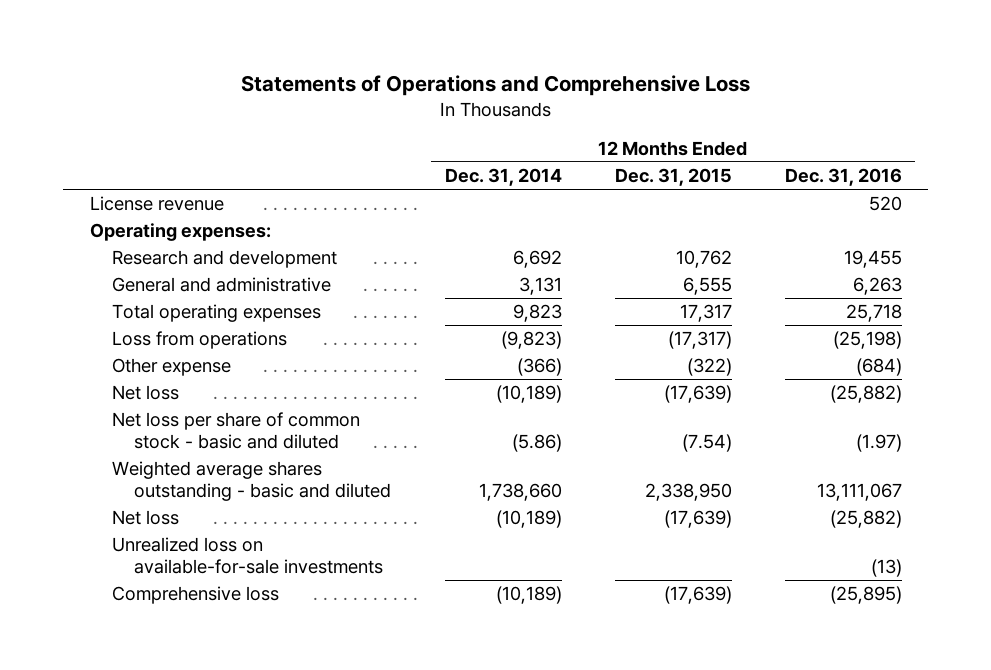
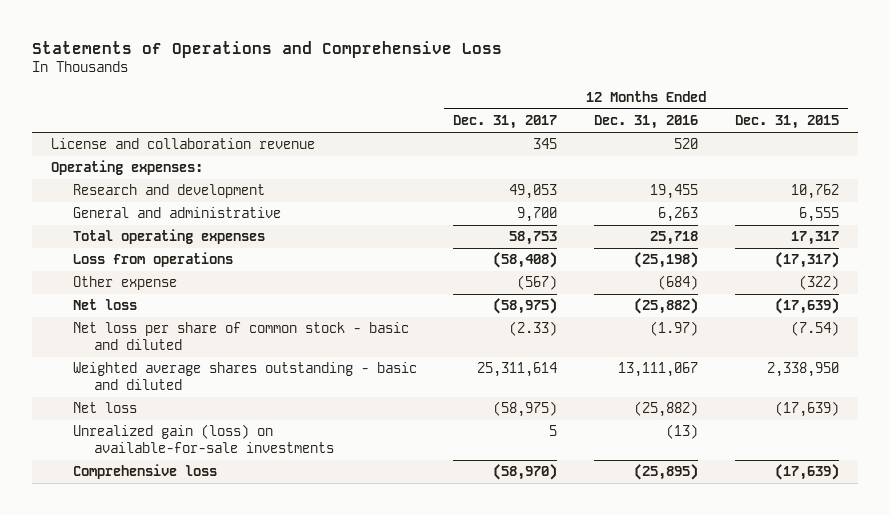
[444,168,562,187] Dec. 31, 2014 -> none
none -> [453,115,558,130] Dec. 31, 2017
[89,196,224,212] License revenue -> [50,138,315,150] License and collaboration revenue
[111,537,384,575] Unrealized loss on available-for-sale investments -> [72,424,335,453] Unrealized gain (loss) on available-for-sale investments

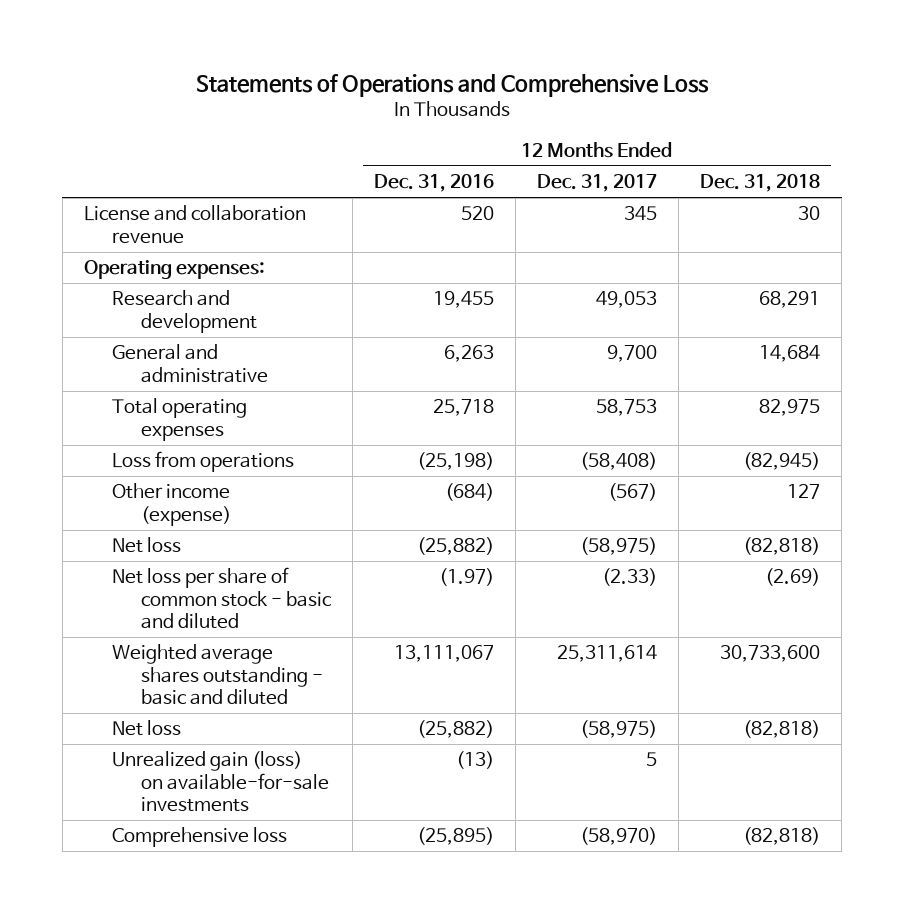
[735,115,840,130] Dec. 31, 2015 -> none
none -> [700,174,821,193] Dec. 31, 2018
[72,276,177,291] Other expense -> [112,483,231,526] Other income (expense)

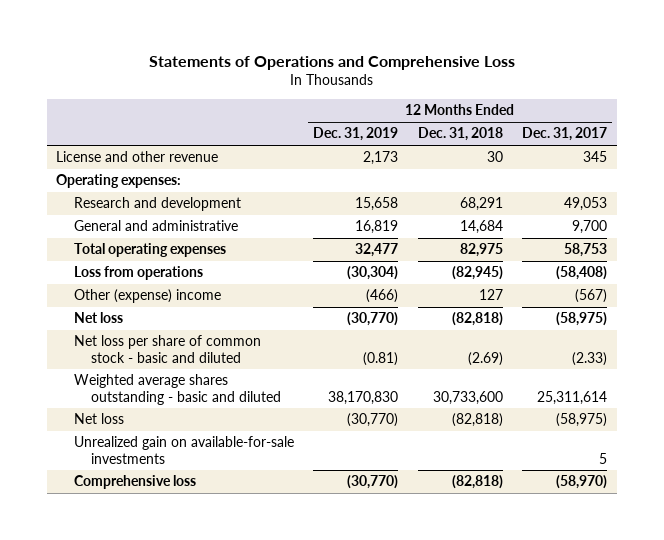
[374,174,495,193] Dec. 31, 2016 -> none
none -> [313,127,399,142] Dec. 31, 2019
[83,205,306,244] License and collaboration revenue -> [56,151,219,163] License and other revenue
[112,483,231,526] Other income (expense) -> [73,289,221,304] Other (expense) income
[112,751,329,812] Unrealized gain (loss) on available-for-sale investments -> [73,436,294,464] Unrealized gain on available-for-sale investments

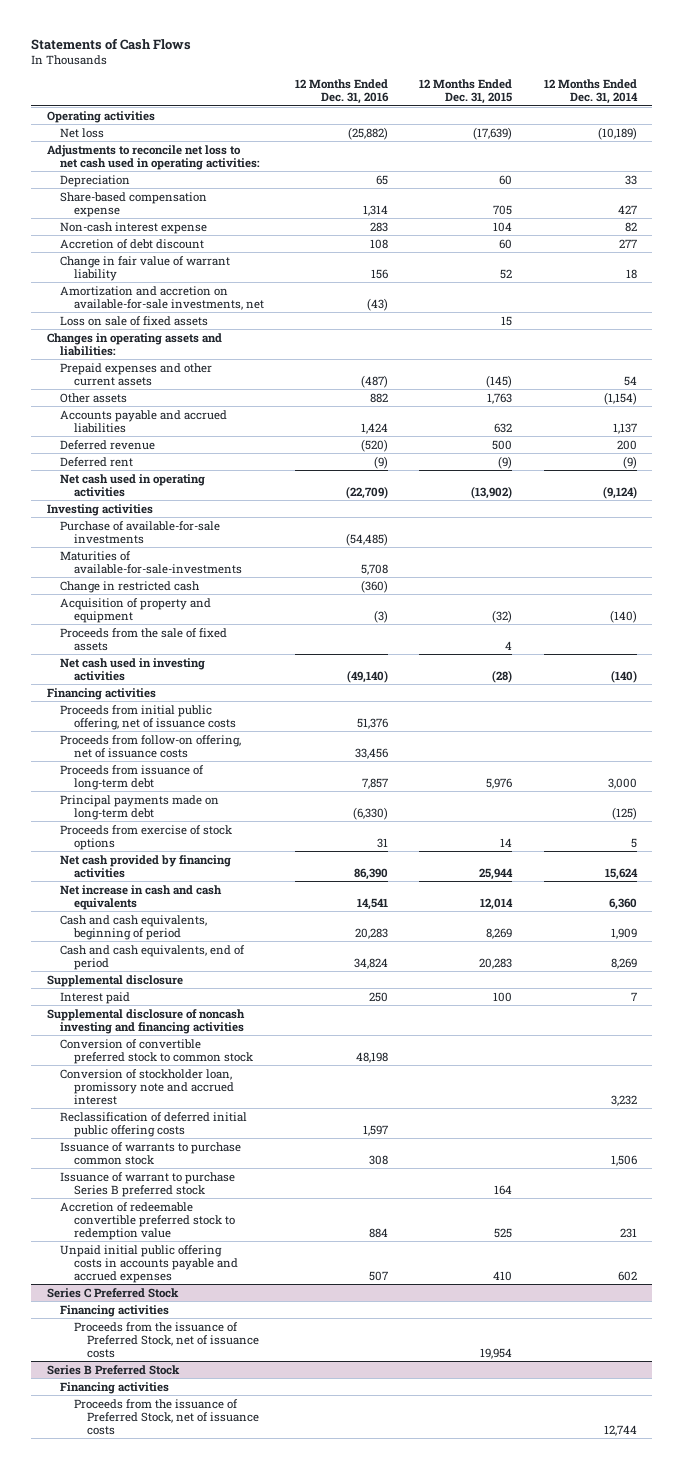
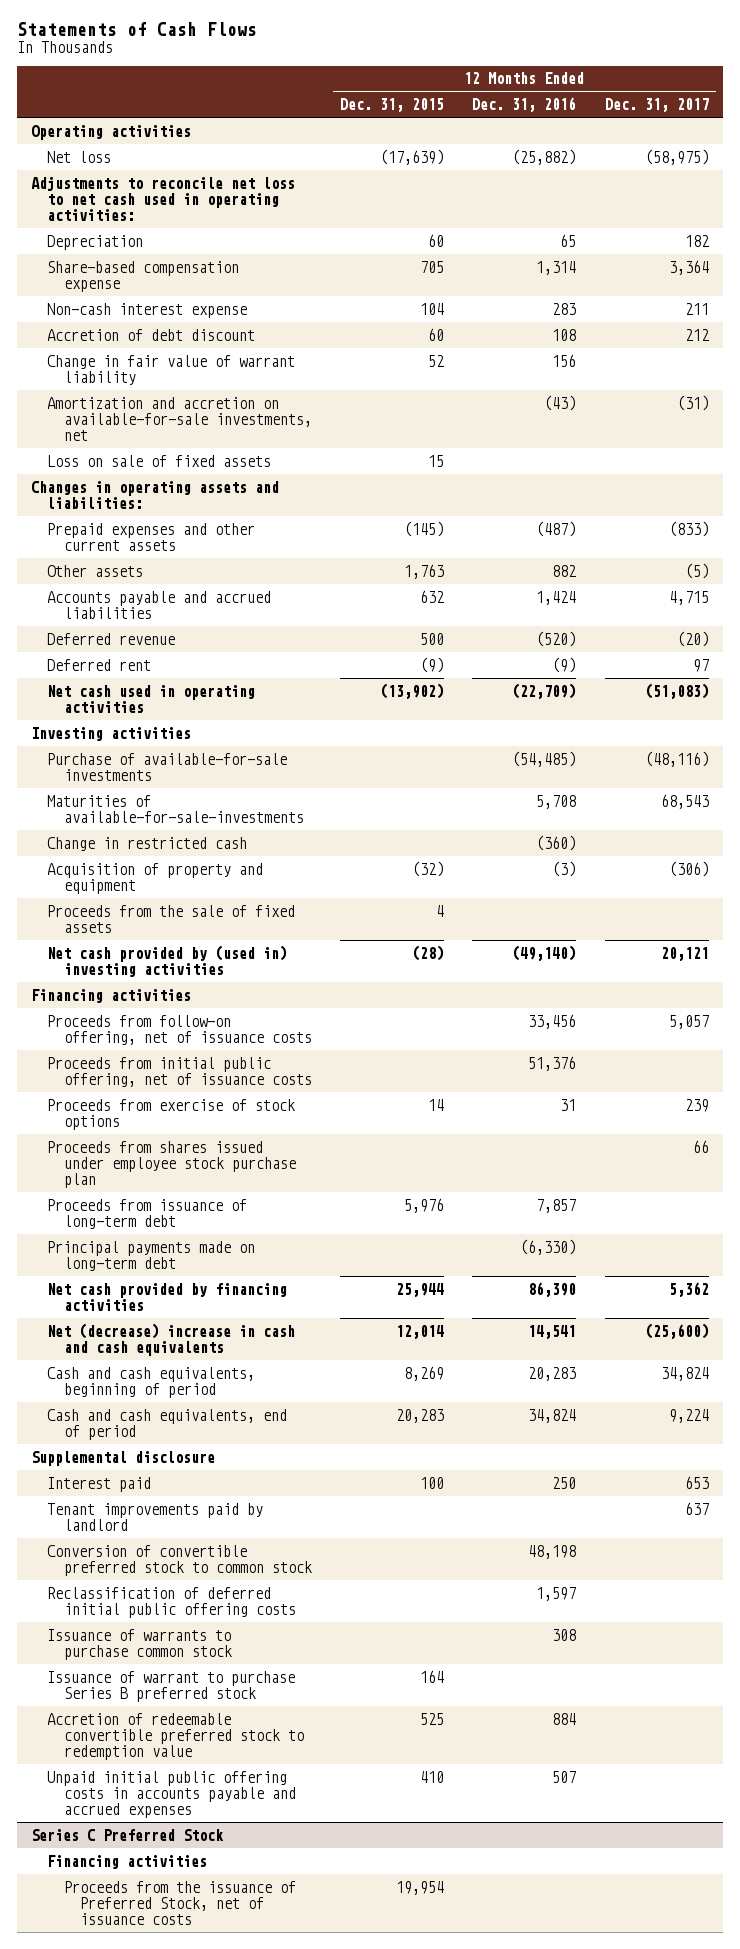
[543,79,638,105] 12 Months Ended Dec. 31, 2014 -> none
none -> [604,98,709,113] Dec. 31, 2017
[60,657,206,681] Net cash used in investing activities -> [47,944,288,977] Net cash provided by (used in) investing activities
[60,704,236,730] Proceeds from initial public offering, net of issuance costs -> [47,1056,312,1087] Proceeds from initial public offering, net of issuance costs
[60,824,233,850] Proceeds from exercise of stock options -> [47,1098,296,1130] Proceeds from exercise of stock options
none -> [47,1140,296,1188] Proceeds from shares issued under employee stock purchase plan
[60,884,223,910] Net increase in cash and cash equivalents -> [47,1322,296,1356] Net (decrease) increase in cash and cash equivalents
[47,1008,246,1034] Supplemental disclosure of noncash investing and financing activities -> none
none -> [47,1502,264,1531] Tenant improvements paid by landlord
[60,1068,234,1105] Conversion of stockholder loan, promissory note and accrued interest -> none
[47,1364,181,1375] Series B Preferred Stock -> none
[60,1381,170,1394] Financing activities -> none
[73,1398,259,1435] Proceeds from the issuance of Preferred Stock, net of issuance costs -> none

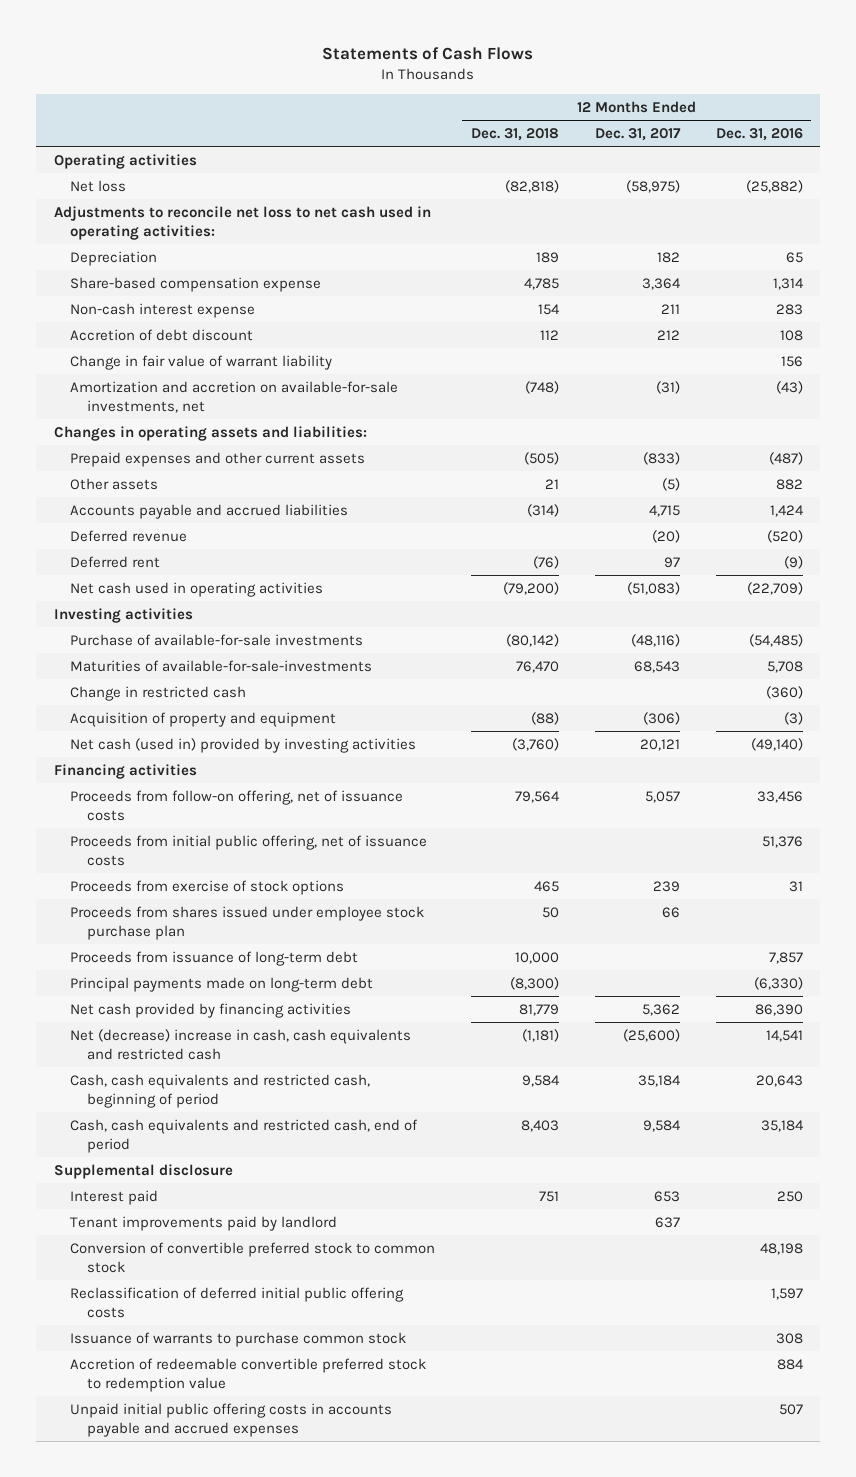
[339,98,444,113] Dec. 31, 2015 -> none
none -> [470,128,559,142] Dec. 31, 2018
[47,454,272,467] Loss on sale of fixed assets -> none
[47,904,296,933] Proceeds from the sale of fixed assets -> none
[47,944,288,977] Net cash provided by (used in) investing activities -> [70,737,417,753] Net cash (used in) provided by investing activities
[47,1322,296,1356] Net (decrease) increase in cash and cash equivalents -> [70,1028,412,1060] Net (decrease) increase in cash, cash equivalents and restricted cash
[47,1366,256,1398] Cash and cash equivalents, beginning of period -> [70,1073,371,1108] Cash, cash equivalents and restricted cash, beginning of period
[528,1366,577,1381] 20,283 -> [755,1074,803,1087] 20,643
[660,1366,709,1381] 34,824 -> [637,1074,681,1087] 35,184
[47,1408,288,1440] Cash and cash equivalents, end of period -> [70,1118,419,1153] Cash, cash equivalents and restricted cash, end of period
[528,1408,577,1423] 34,824 -> [760,1119,804,1132] 35,184
[668,1408,709,1423] 9,224 -> [642,1119,681,1132] 9,584
[47,1670,296,1702] Issuance of warrant to purchase Series B preferred stock -> none
[30,1828,224,1841] Series C Preferred Stock -> none
[47,1854,208,1869] Financing activities -> none
[63,1880,296,1925] Proceeds from the issuance of Preferred Stock, net of issuance costs -> none

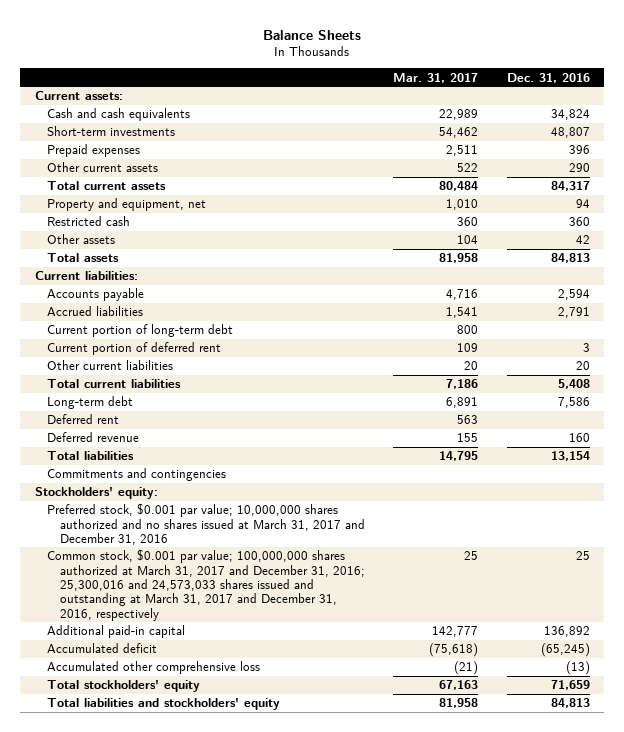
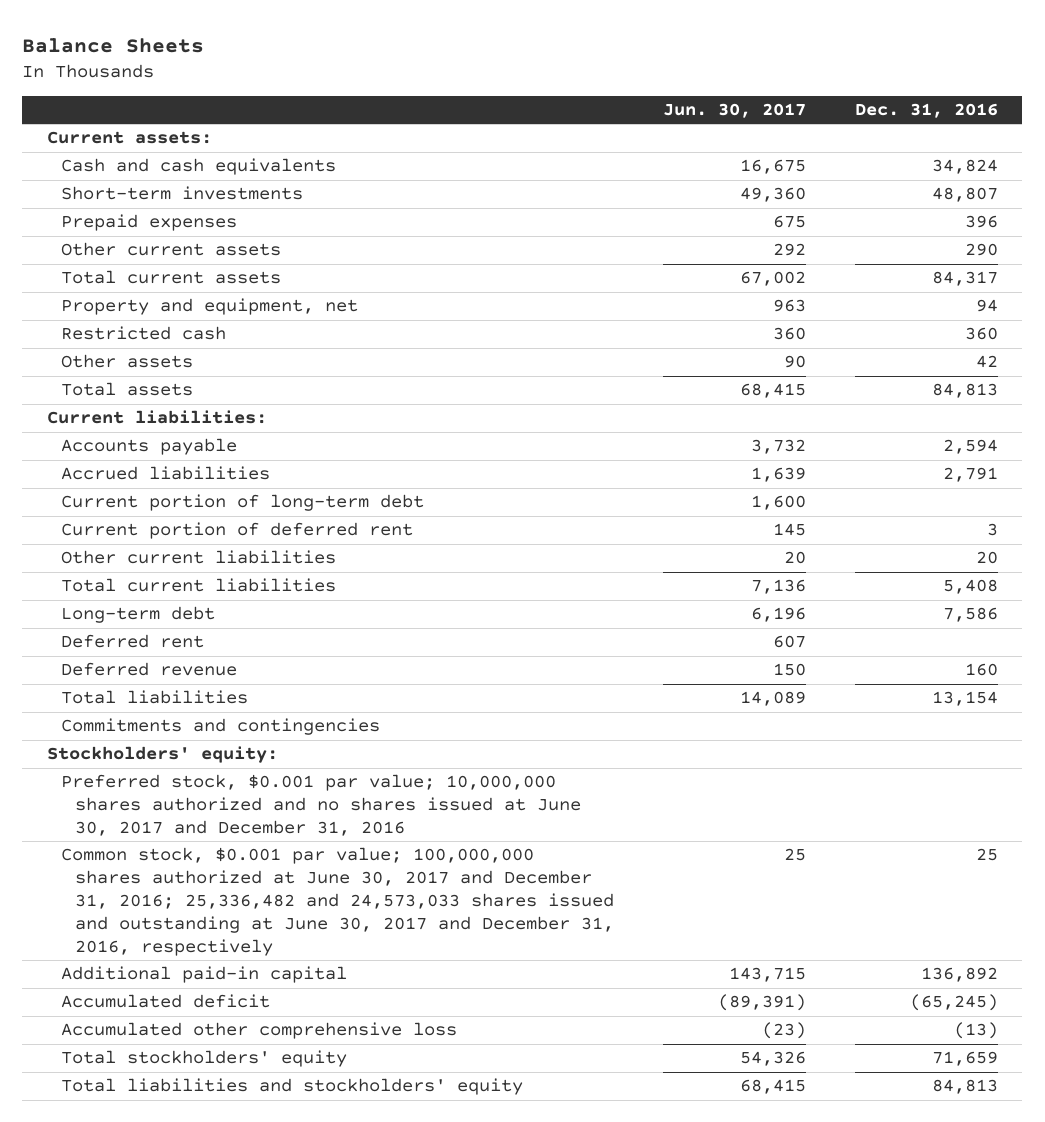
[393,72,479,83] Mar. 31, 2017 -> none
none -> [663,103,807,119] Jun. 30, 2017
[47,503,365,545] Preferred stock, $0.001 par value; 10,000,000 shares authorized and no shares issued at March 31, 2017 and December 31, 2016 -> [61,774,582,837] Preferred stock, $0.001 par value; 10,000,000 shares authorized and no shares issued at June 30, 2017 and December 31, 2016
[47,549,365,621] Common stock, $0.001 par value; 100,000,000 shares authorized at March 31, 2017 and December 31, 2016; 25,300,016 and 24,573,033 shares issued and outstanding at March 31, 2017 and December 31, 2016, respectively -> [61,847,615,957] Common stock, $0.001 par value; 100,000,000 shares authorized at June 30, 2017 and December 31, 2016; 25,336,482 and 24,573,033 shares issued and outstanding at June 30, 2017 and December 31, 2016, respectively

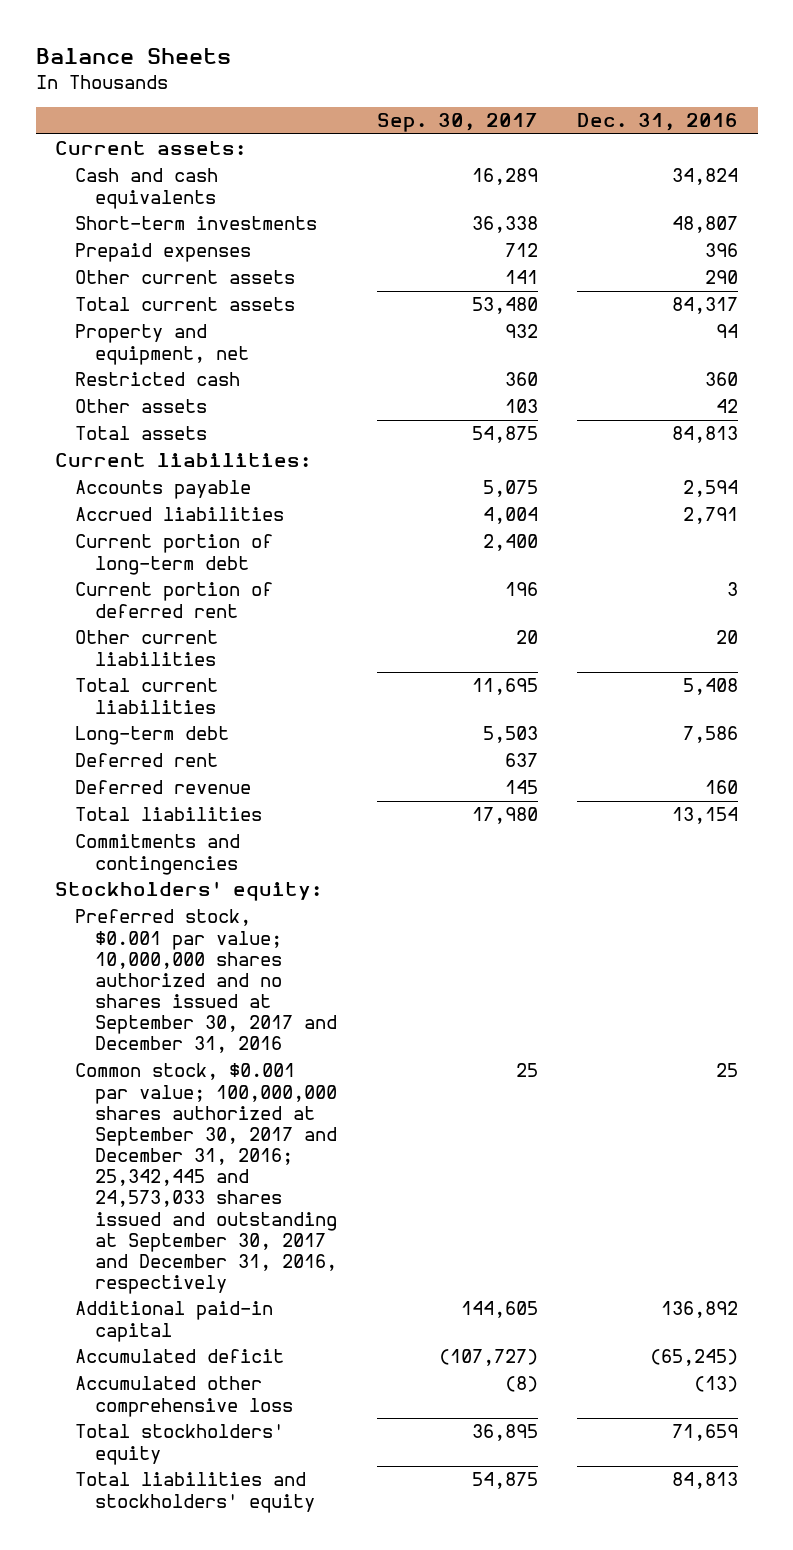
[663,103,807,119] Jun. 30, 2017 -> none
none -> [376,113,538,133] Sep. 30, 2017
[61,774,582,837] Preferred stock, $0.001 par value; 10,000,000 shares authorized and no shares issued at June 30, 2017 and December 31, 2016 -> [75,909,338,1054] Preferred stock, $0.001 par value; 10,000,000 shares authorized and no shares issued at September 30, 2017 and December 31, 2016
[61,847,615,957] Common stock, $0.001 par value; 100,000,000 shares authorized at June 30, 2017 and December 31, 2016; 25,336,482 and 24,573,033 shares issued and outstanding at June 30, 2017 and December 31, 2016, respectively -> [75,1063,338,1295] Common stock, $0.001 par value; 100,000,000 shares authorized at September 30, 2017 and December 31, 2016; 25,342,445 and 24,573,033 shares issued and outstanding at September 30, 2017 and December 31, 2016, respectively

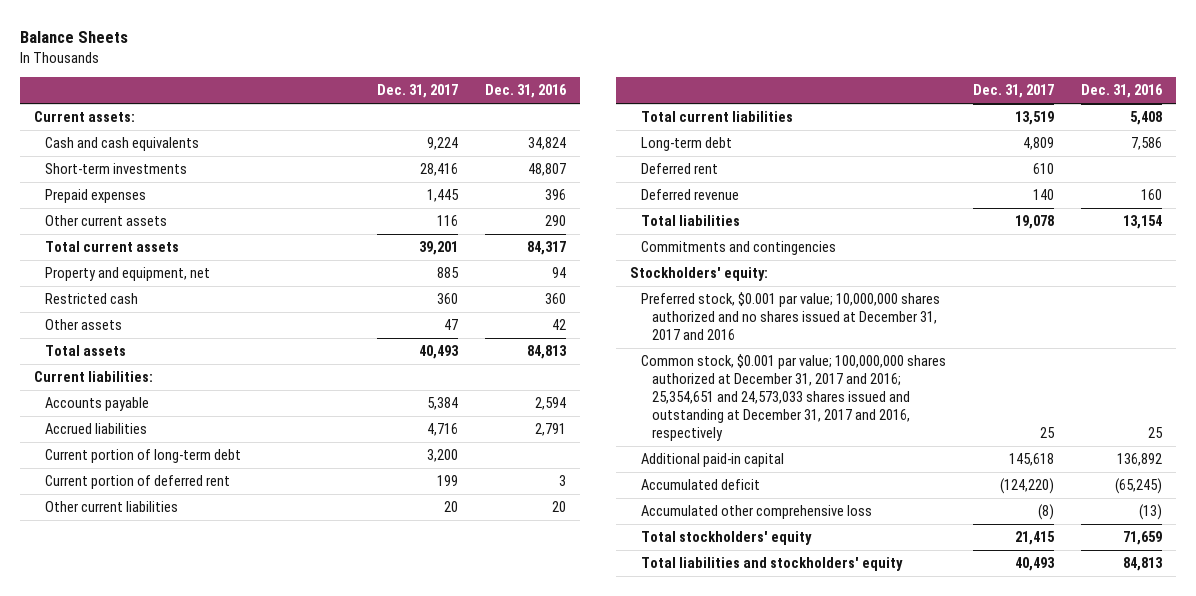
[376,113,538,133] Sep. 30, 2017 -> none
none -> [377,84,459,99] Dec. 31, 2017
[75,909,338,1054] Preferred stock, $0.001 par value; 10,000,000 shares authorized and no shares issued at September 30, 2017 and December 31, 2016 -> [640,292,940,341] Preferred stock, $0.001 par value; 10,000,000 shares authorized and no shares issued at December 31, 2017 and 2016
[75,1063,338,1295] Common stock, $0.001 par value; 100,000,000 shares authorized at September 30, 2017 and December 31, 2016; 25,342,445 and 24,573,033 shares issued and outstanding at September 30, 2017 and December 31, 2016, respectively -> [640,354,946,441] Common stock, $0.001 par value; 100,000,000 shares authorized at December 31, 2017 and 2016; 25,354,651 and 24,573,033 shares issued and outstanding at December 31, 2017 and 2016, respectively

